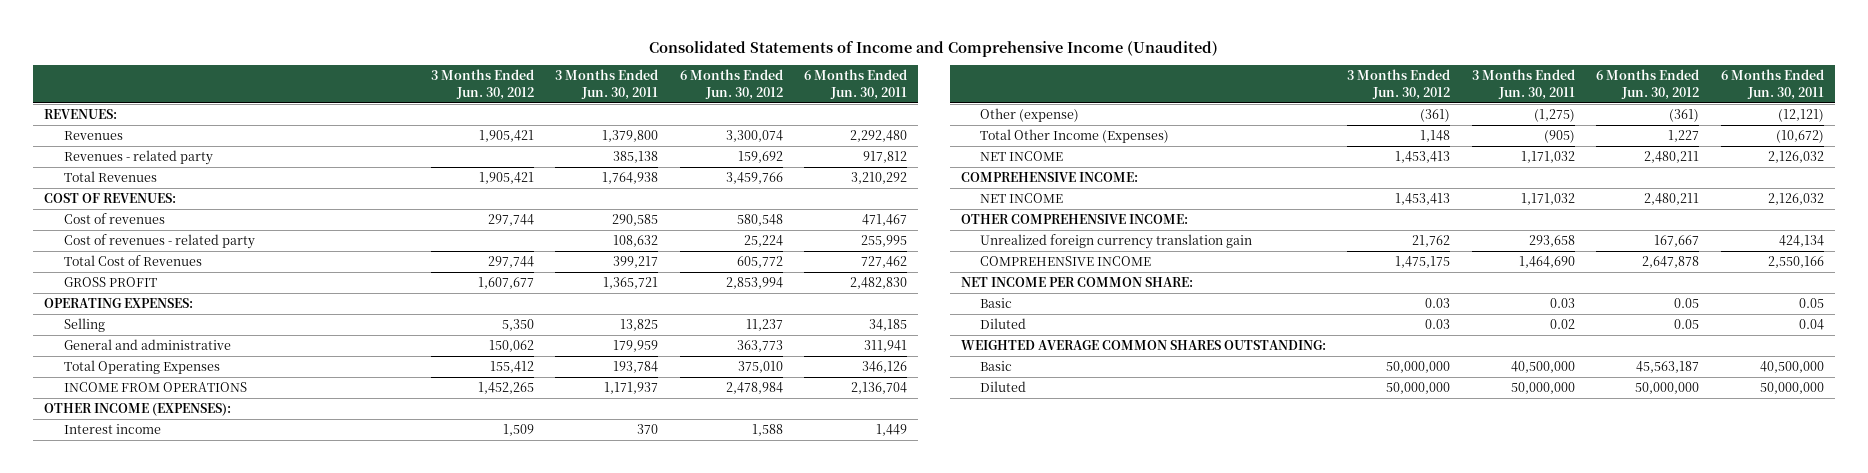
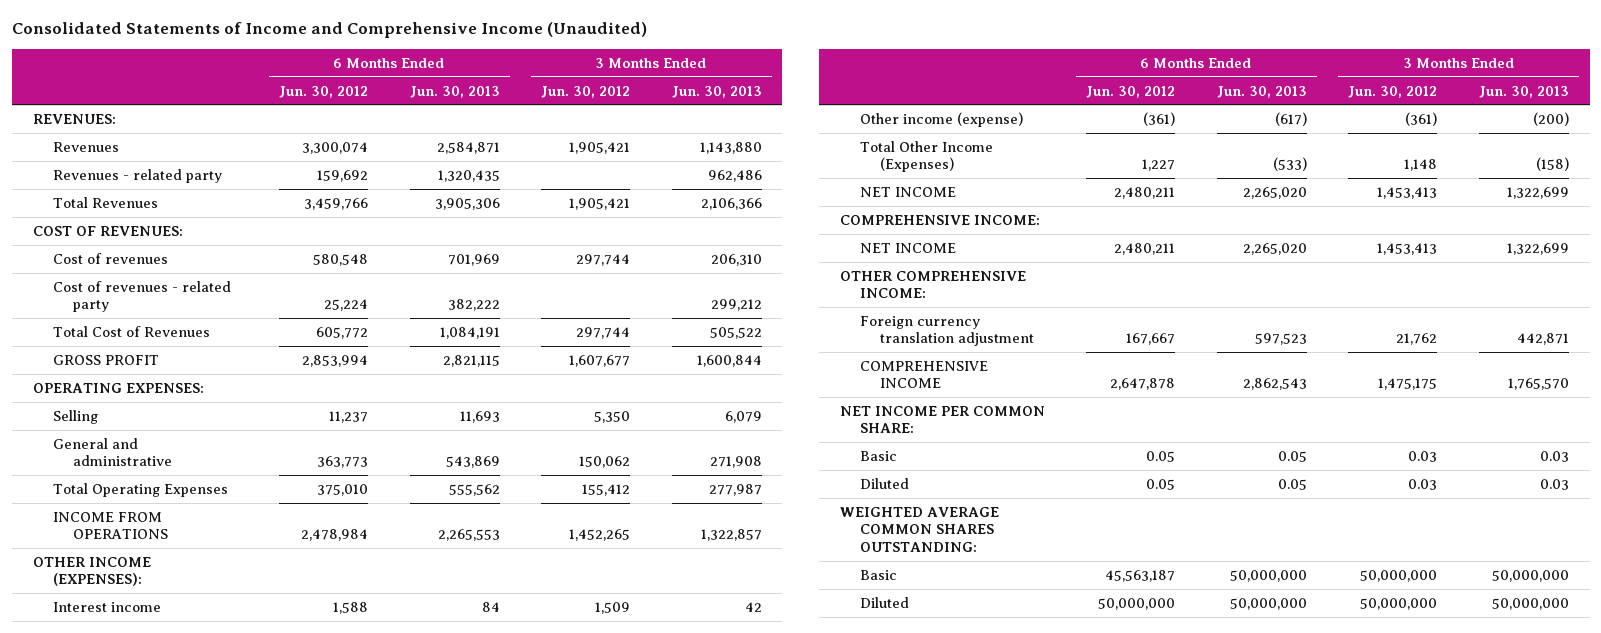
[555,69,659,100] 3 Months Ended Jun. 30, 2011 -> none
[804,69,908,100] 6 Months Ended Jun. 30, 2011 -> none
none -> [409,85,500,98] Jun. 30, 2013
none -> [671,85,762,98] Jun. 30, 2013
[980,108,1080,123] Other (expense) -> [859,111,1023,127] Other income (expense)
[980,234,1253,250] Unrealized foreign currency translation gain -> [859,315,1035,347] Foreign currency translation adjustment

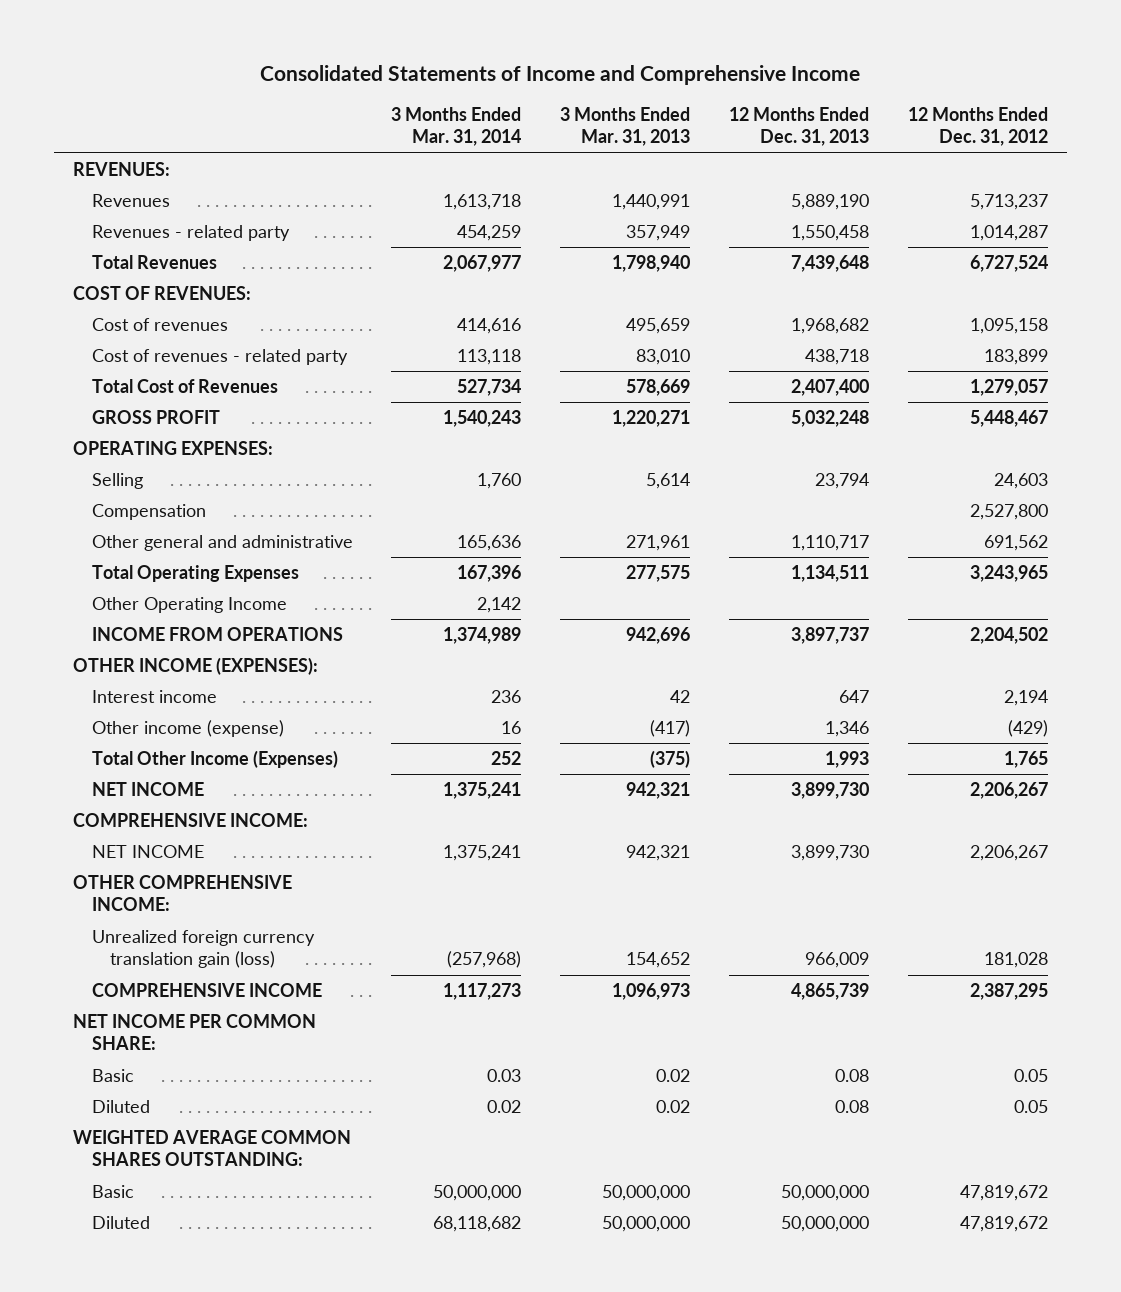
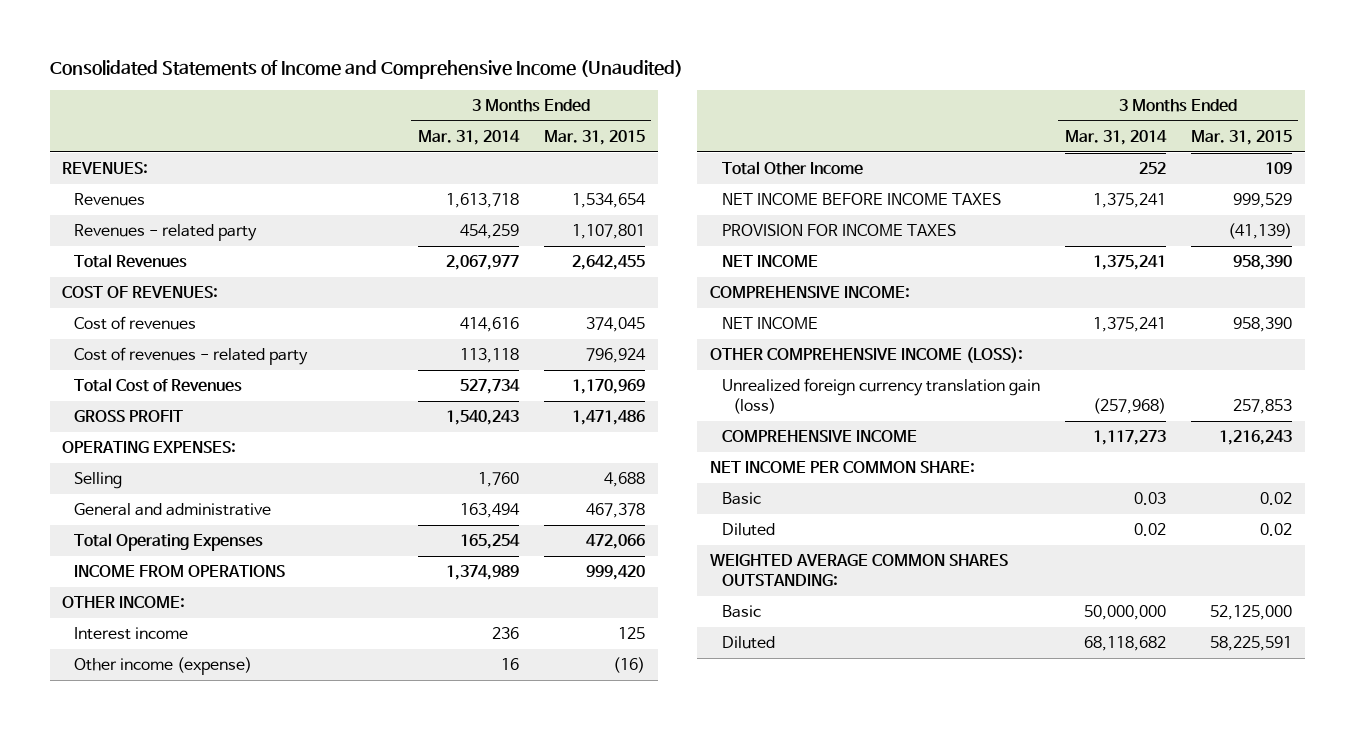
[260,65,861,86] Consolidated Statements of Income and Comprehensive Income -> [49,60,683,80] Consolidated Statements of Income and Comprehensive Income (Unaudited)
[560,106,691,147] 3 Months Ended Mar. 31, 2013 -> none
[728,106,869,147] 12 Months Ended Dec. 31, 2013 -> none
[907,106,1048,147] 12 Months Ended Dec. 31, 2012 -> none
none -> [543,129,645,145] Mar. 31, 2015
[91,504,206,521] Compensation -> none
[91,597,287,614] Other Operating Income -> none
[91,535,353,552] Other general and administrative -> [74,503,272,517] General and administrative
[457,535,522,552] 165,636 -> [459,503,520,519] 163,494
[457,565,522,583] 167,396 -> [459,534,520,550] 165,254
[73,657,319,676] OTHER INCOME (EXPENSES): -> [62,596,186,609] OTHER INCOME:
[91,750,338,769] Total Other Income (Expenses) -> [721,161,863,176] Total Other Income
none -> [721,193,1001,206] NET INCOME BEFORE INCOME TAXES
none -> [721,224,956,237] PROVISION FOR INCOME TAXES
[73,875,293,912] OTHER COMPREHENSIVE INCOME: -> [709,347,1023,364] OTHER COMPREHENSIVE INCOME (LOSS):

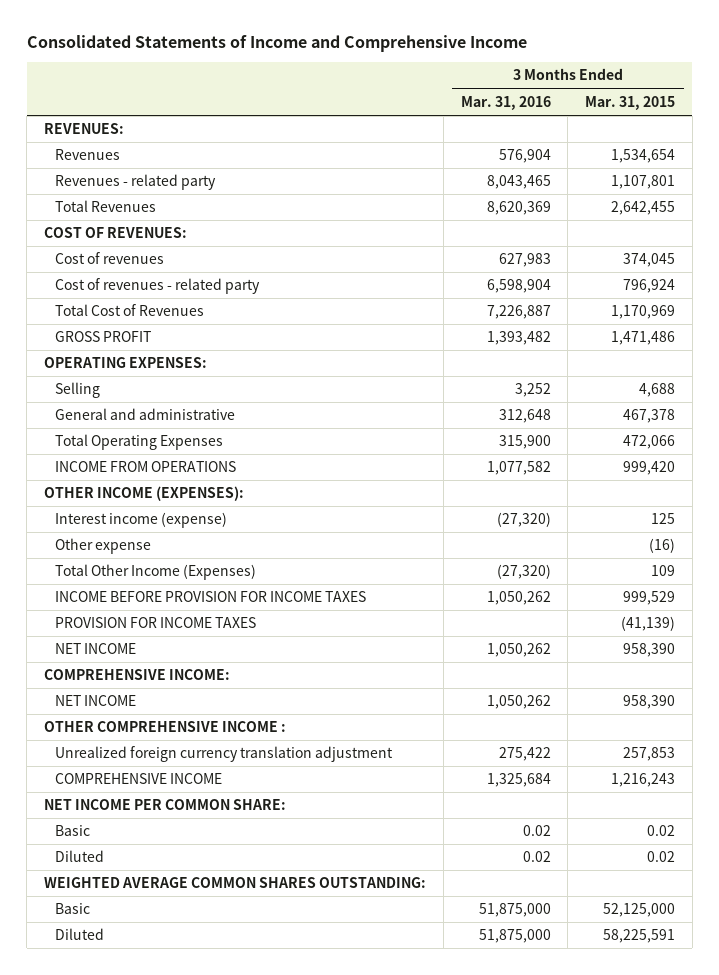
[49,60,683,80] Consolidated Statements of Income and Comprehensive Income (Unaudited) -> [26,35,527,53] Consolidated Statements of Income and Comprehensive Income
[417,129,520,145] Mar. 31, 2014 -> none
none -> [460,95,551,110] Mar. 31, 2016
[62,596,186,609] OTHER INCOME: -> [43,486,244,502] OTHER INCOME (EXPENSES):
[74,627,189,641] Interest income -> [55,512,228,529] Interest income (expense)
[74,657,253,676] Other income (expense) -> [55,538,152,555] Other expense
[721,161,863,176] Total Other Income -> [55,564,257,581] Total Other Income (Expenses)
[721,193,1001,206] NET INCOME BEFORE INCOME TAXES -> [55,591,367,603] INCOME BEFORE PROVISION FOR INCOME TAXES
[709,347,1023,364] OTHER COMPREHENSIVE INCOME (LOSS): -> [43,721,286,733] OTHER COMPREHENSIVE INCOME :
[721,378,1040,415] Unrealized foreign currency translation gain (loss) -> [55,746,394,763] Unrealized foreign currency translation adjustment

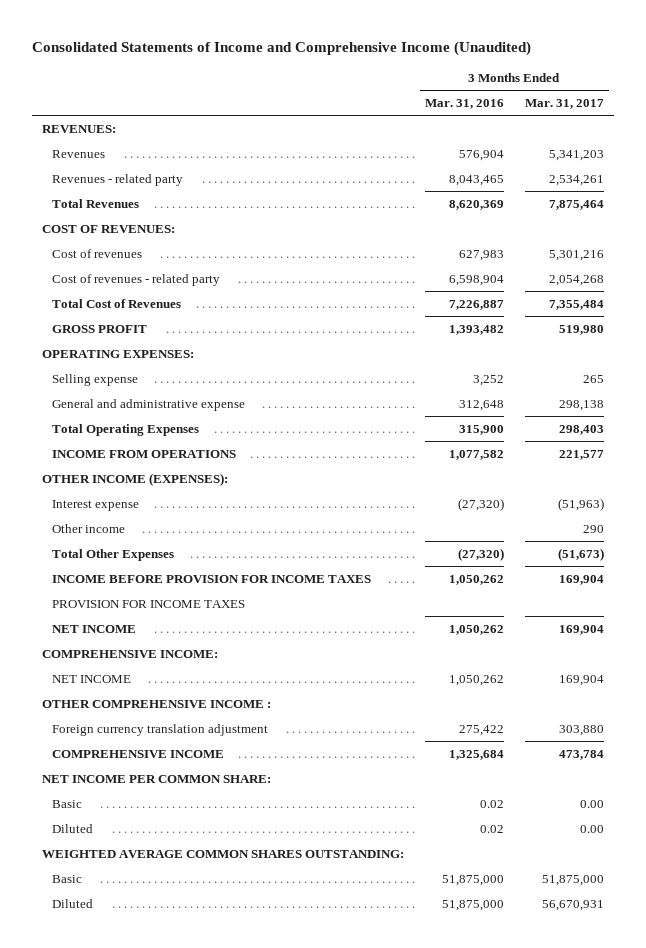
[26,35,527,53] Consolidated Statements of Income and Comprehensive Income -> [31,40,531,56] Consolidated Statements of Income and Comprehensive Income (Unaudited)
[585,95,676,110] Mar. 31, 2015 -> none
none -> [524,98,604,109] Mar. 31, 2017
[55,382,101,399] Selling -> [51,373,138,386] Selling expense
[55,408,236,421] General and administrative -> [51,398,245,411] General and administrative expense
[55,512,228,529] Interest income (expense) -> [51,499,139,511] Interest expense
[55,538,152,555] Other expense -> [51,523,125,533] Other income
[55,564,257,581] Total Other Income (Expenses) -> [51,548,174,561] Total Other Expenses
[55,746,394,763] Unrealized foreign currency translation adjustment -> [51,723,268,736] Foreign currency translation adjustment

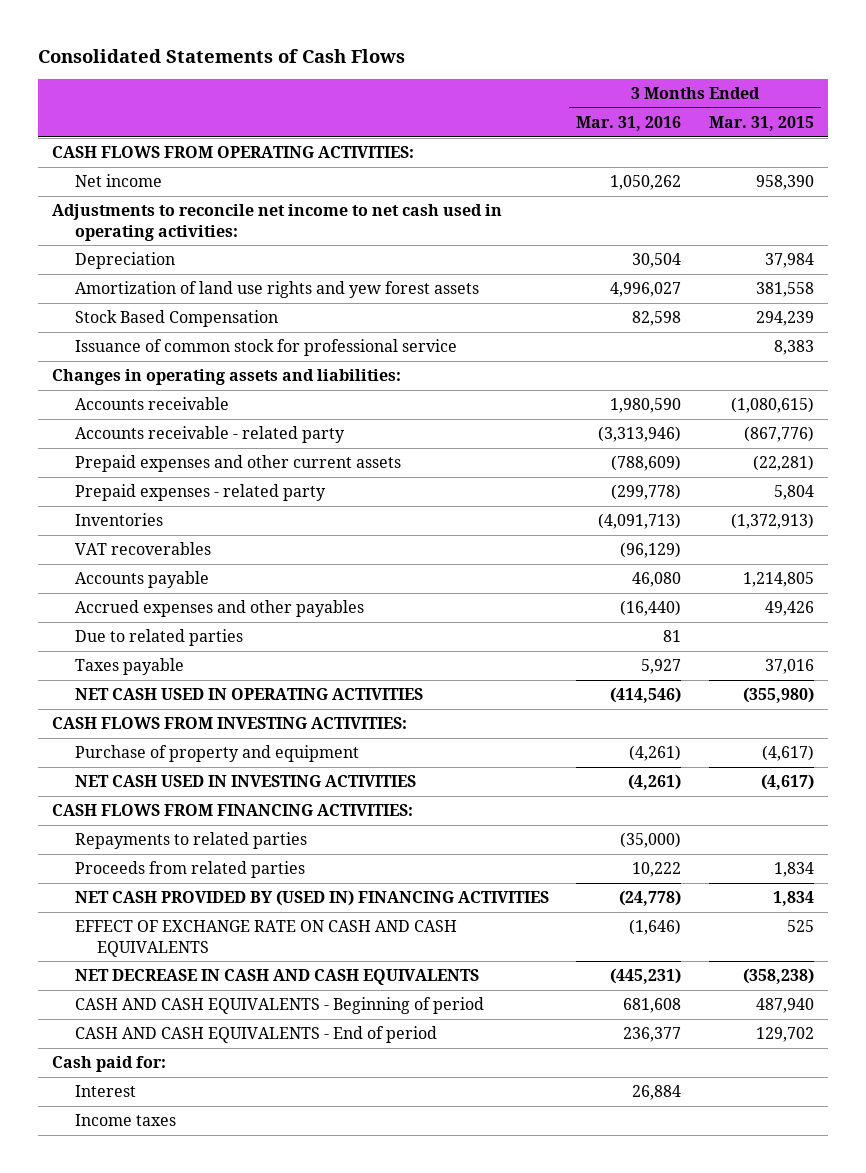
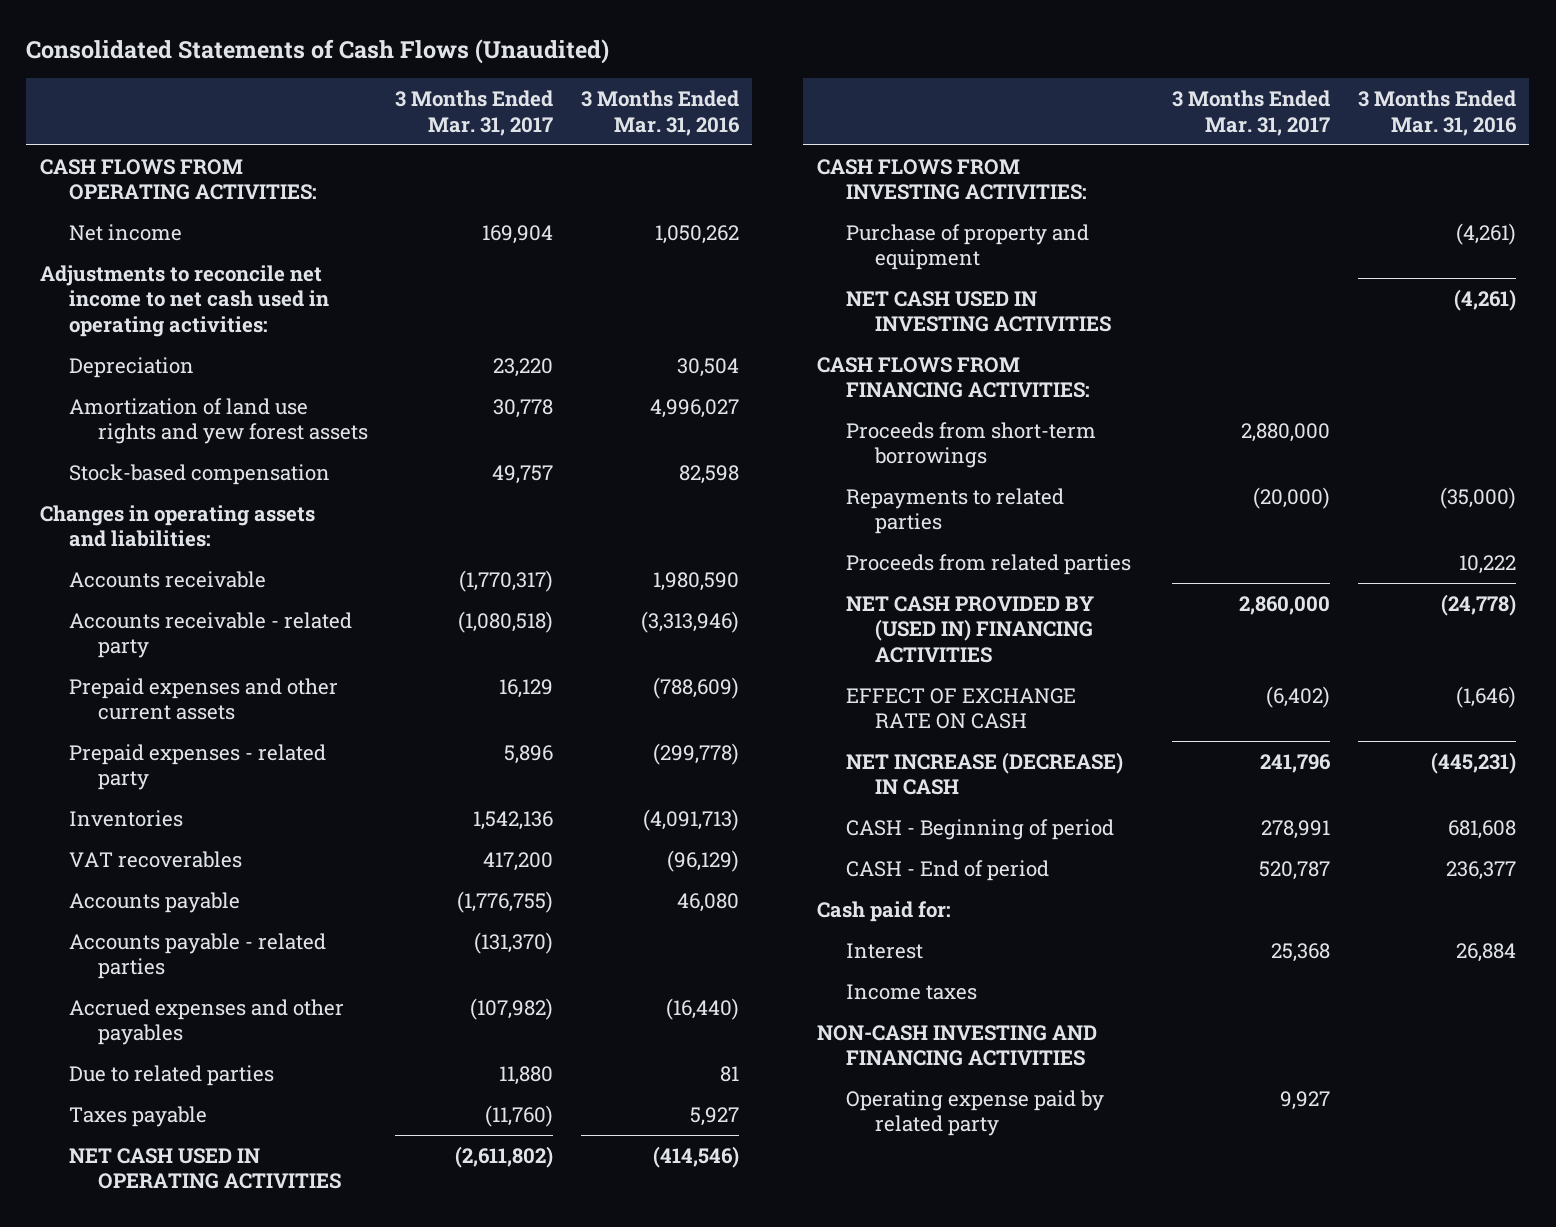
[38,48,406,63] Consolidated Statements of Cash Flows -> [26,38,610,64] Consolidated Statements of Cash Flows (Unaudited)
[709,116,815,132] Mar. 31, 2015 -> none
none -> [395,89,554,136] 3 Months Ended Mar. 31, 2017
[74,339,457,357] Issuance of common stock for professional service -> none
[74,310,278,328] Stock Based Compensation -> [69,463,331,485] Stock-based compensation
none -> [69,932,327,980] Accounts payable - related parties
none -> [845,421,1096,469] Proceeds from short-term borrowings
[74,920,457,957] EFFECT OF EXCHANGE RATE ON CASH AND CASH EQUIVALENTS -> [845,687,1076,730] EFFECT OF EXCHANGE RATE ON CASH
[74,969,479,986] NET DECREASE IN CASH AND CASH EQUIVALENTS -> [845,751,1123,796] NET INCREASE (DECREASE) IN CASH
[74,997,484,1015] CASH AND CASH EQUIVALENTS - Beginning of period -> [845,818,1114,840] CASH - Beginning of period
[74,1026,437,1044] CASH AND CASH EQUIVALENTS - End of period -> [845,859,1049,881] CASH - End of period
none -> [816,1024,1097,1067] NON-CASH INVESTING AND FINANCING ACTIVITIES
none -> [845,1089,1104,1137] Operating expense paid by related party

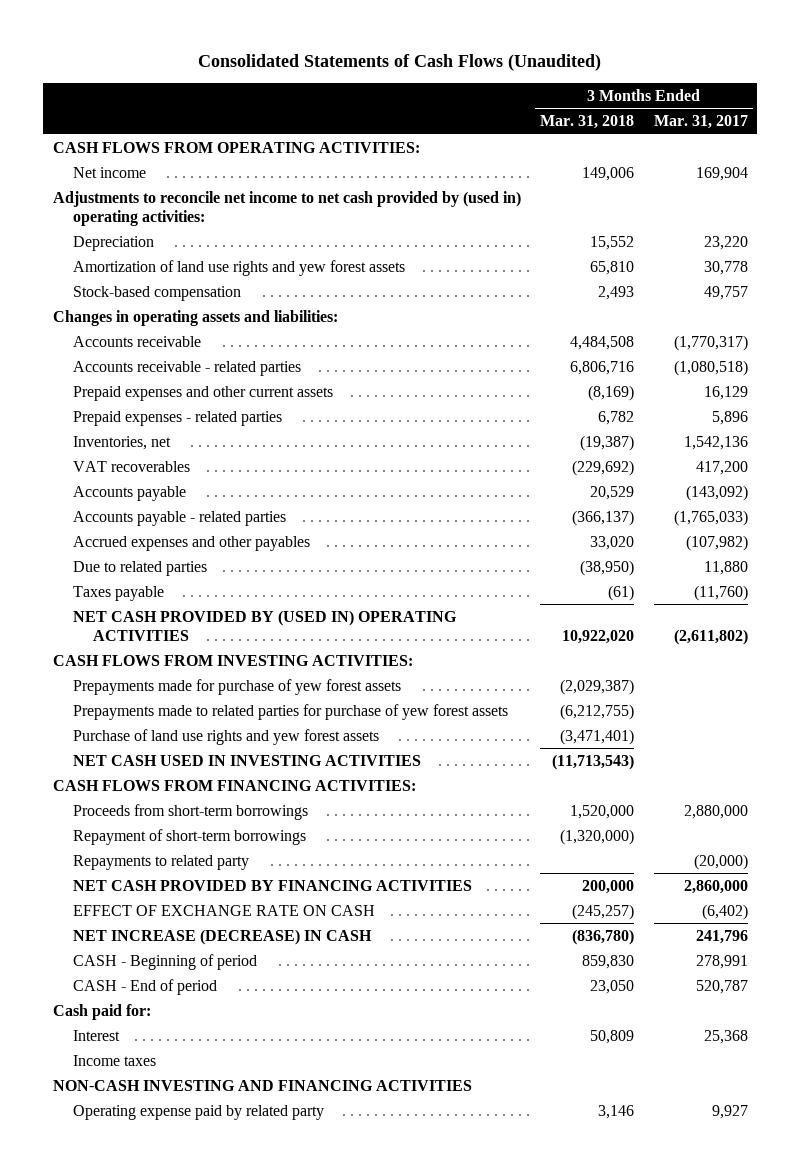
[580,89,740,136] 3 Months Ended Mar. 31, 2016 -> none
none -> [540,115,635,130] Mar. 31, 2018
[40,264,330,338] Adjustments to reconcile net income to net cash used in operating activities: -> [52,190,521,226] Adjustments to reconcile net income to net cash provided by (used in) operating activities:
[69,611,353,659] Accounts receivable - related party -> [72,360,301,376] Accounts receivable - related parties
[69,743,327,791] Prepaid expenses - related party -> [72,410,282,426] Prepaid expenses - related parties
[69,809,184,827] Inventories -> [72,435,171,450] Inventories, net
[457,890,554,913] (1,776,755) -> [685,484,748,501] (143,092)
[474,931,554,954] (131,370) -> [673,509,748,526] (1,765,033)
[69,1147,341,1190] NET CASH USED IN OPERATING ACTIVITIES -> [72,609,457,641] NET CASH PROVIDED BY (USED IN) OPERATING ACTIVITIES
[845,223,1089,271] Purchase of property and equipment -> none
none -> [72,678,401,695] Prepayments made for purchase of yew forest assets
none -> [72,703,508,720] Prepayments made to related parties for purchase of yew forest assets
none -> [72,728,379,745] Purchase of land use rights and yew forest assets
[845,553,1131,575] Proceeds from related parties -> none
none -> [72,828,306,845] Repayment of short-term borrowings
[845,487,1064,535] Repayments to related parties -> [72,854,249,870] Repayments to related party
[845,595,1094,664] NET CASH PROVIDED BY (USED IN) FINANCING ACTIVITIES -> [72,879,472,891] NET CASH PROVIDED BY FINANCING ACTIVITIES

